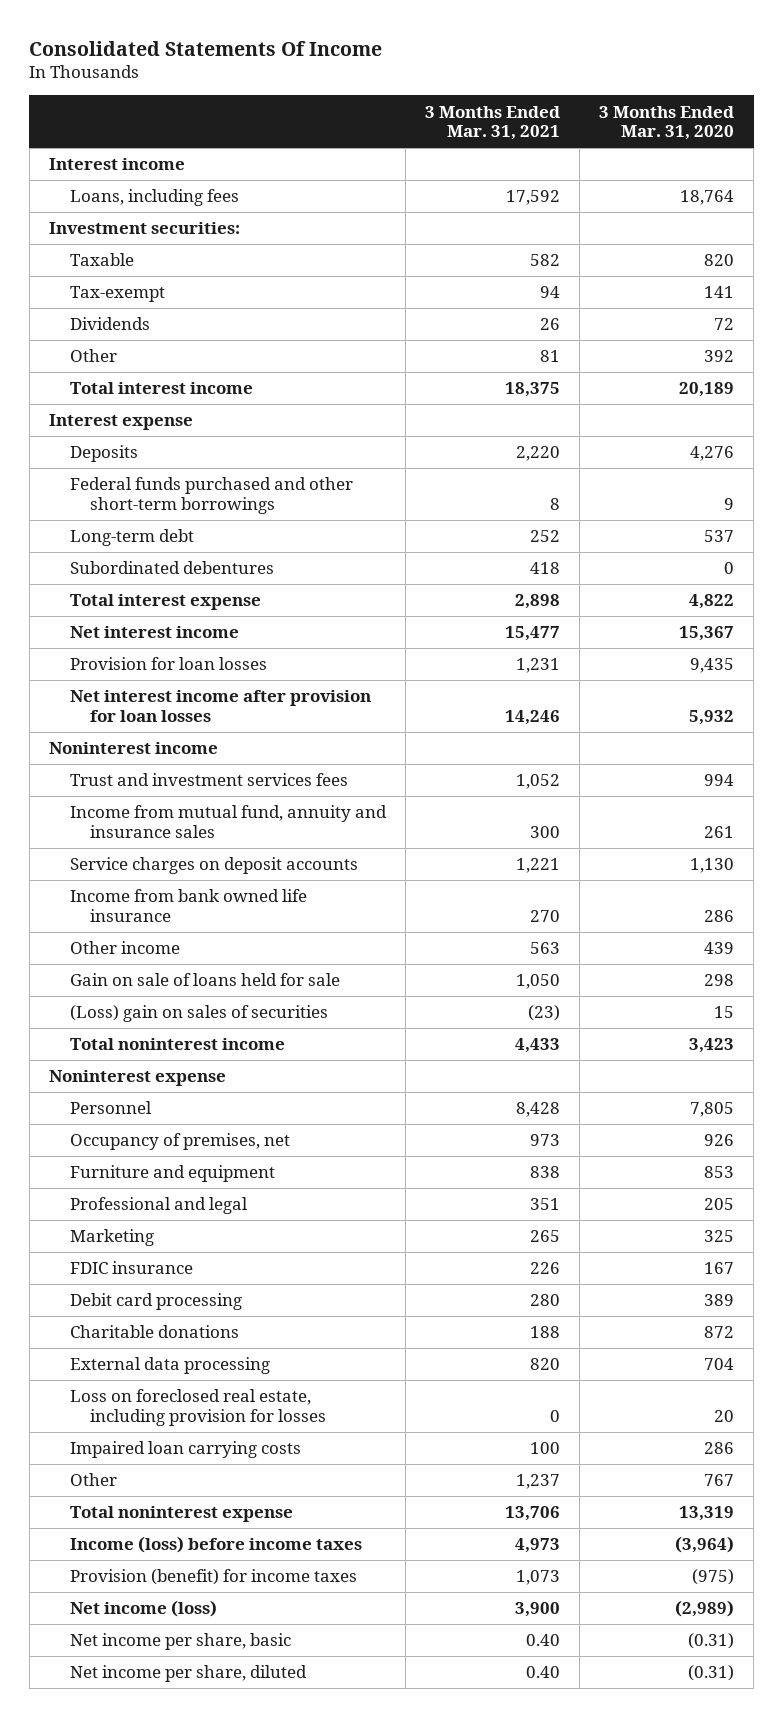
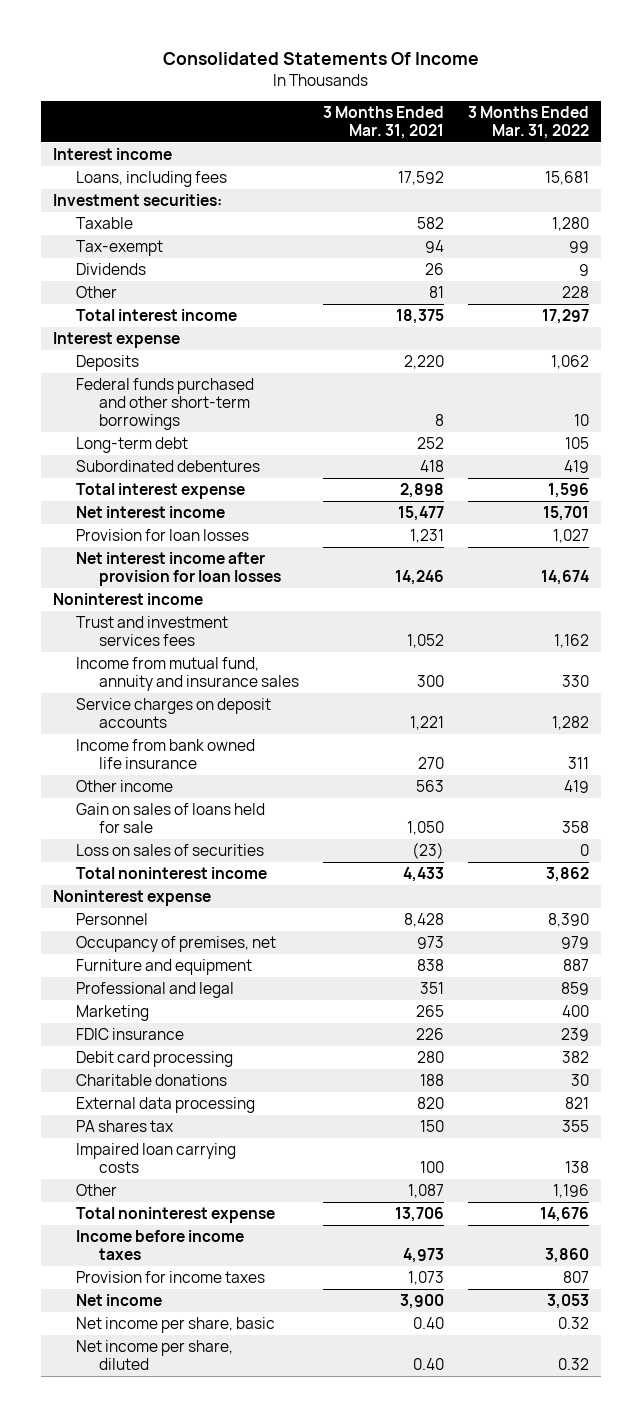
[599,105,735,141] 3 Months Ended Mar. 31, 2020 -> none
none -> [467,106,589,140] 3 Months Ended Mar. 31, 2022
[69,973,340,987] Gain on sale of loans held for sale -> [75,803,265,834] Gain on sales of loans held for sale
[69,1005,328,1023] (Loss) gain on sales of securities -> [75,844,264,857] Loss on sales of securities
[69,1389,327,1426] Loss on foreclosed real estate, including provision for losses -> none
none -> [75,1120,174,1133] PA shares tax
[515,1474,560,1490] 1,237 -> [407,1184,444,1199] 1,087
[69,1536,362,1554] Income (loss) before income taxes -> [75,1230,244,1261] Income before income taxes
[69,1569,357,1586] Provision (benefit) for income taxes -> [75,1271,265,1284] Provision for income taxes
[69,1600,217,1618] Net income (loss) -> [75,1294,162,1307] Net income

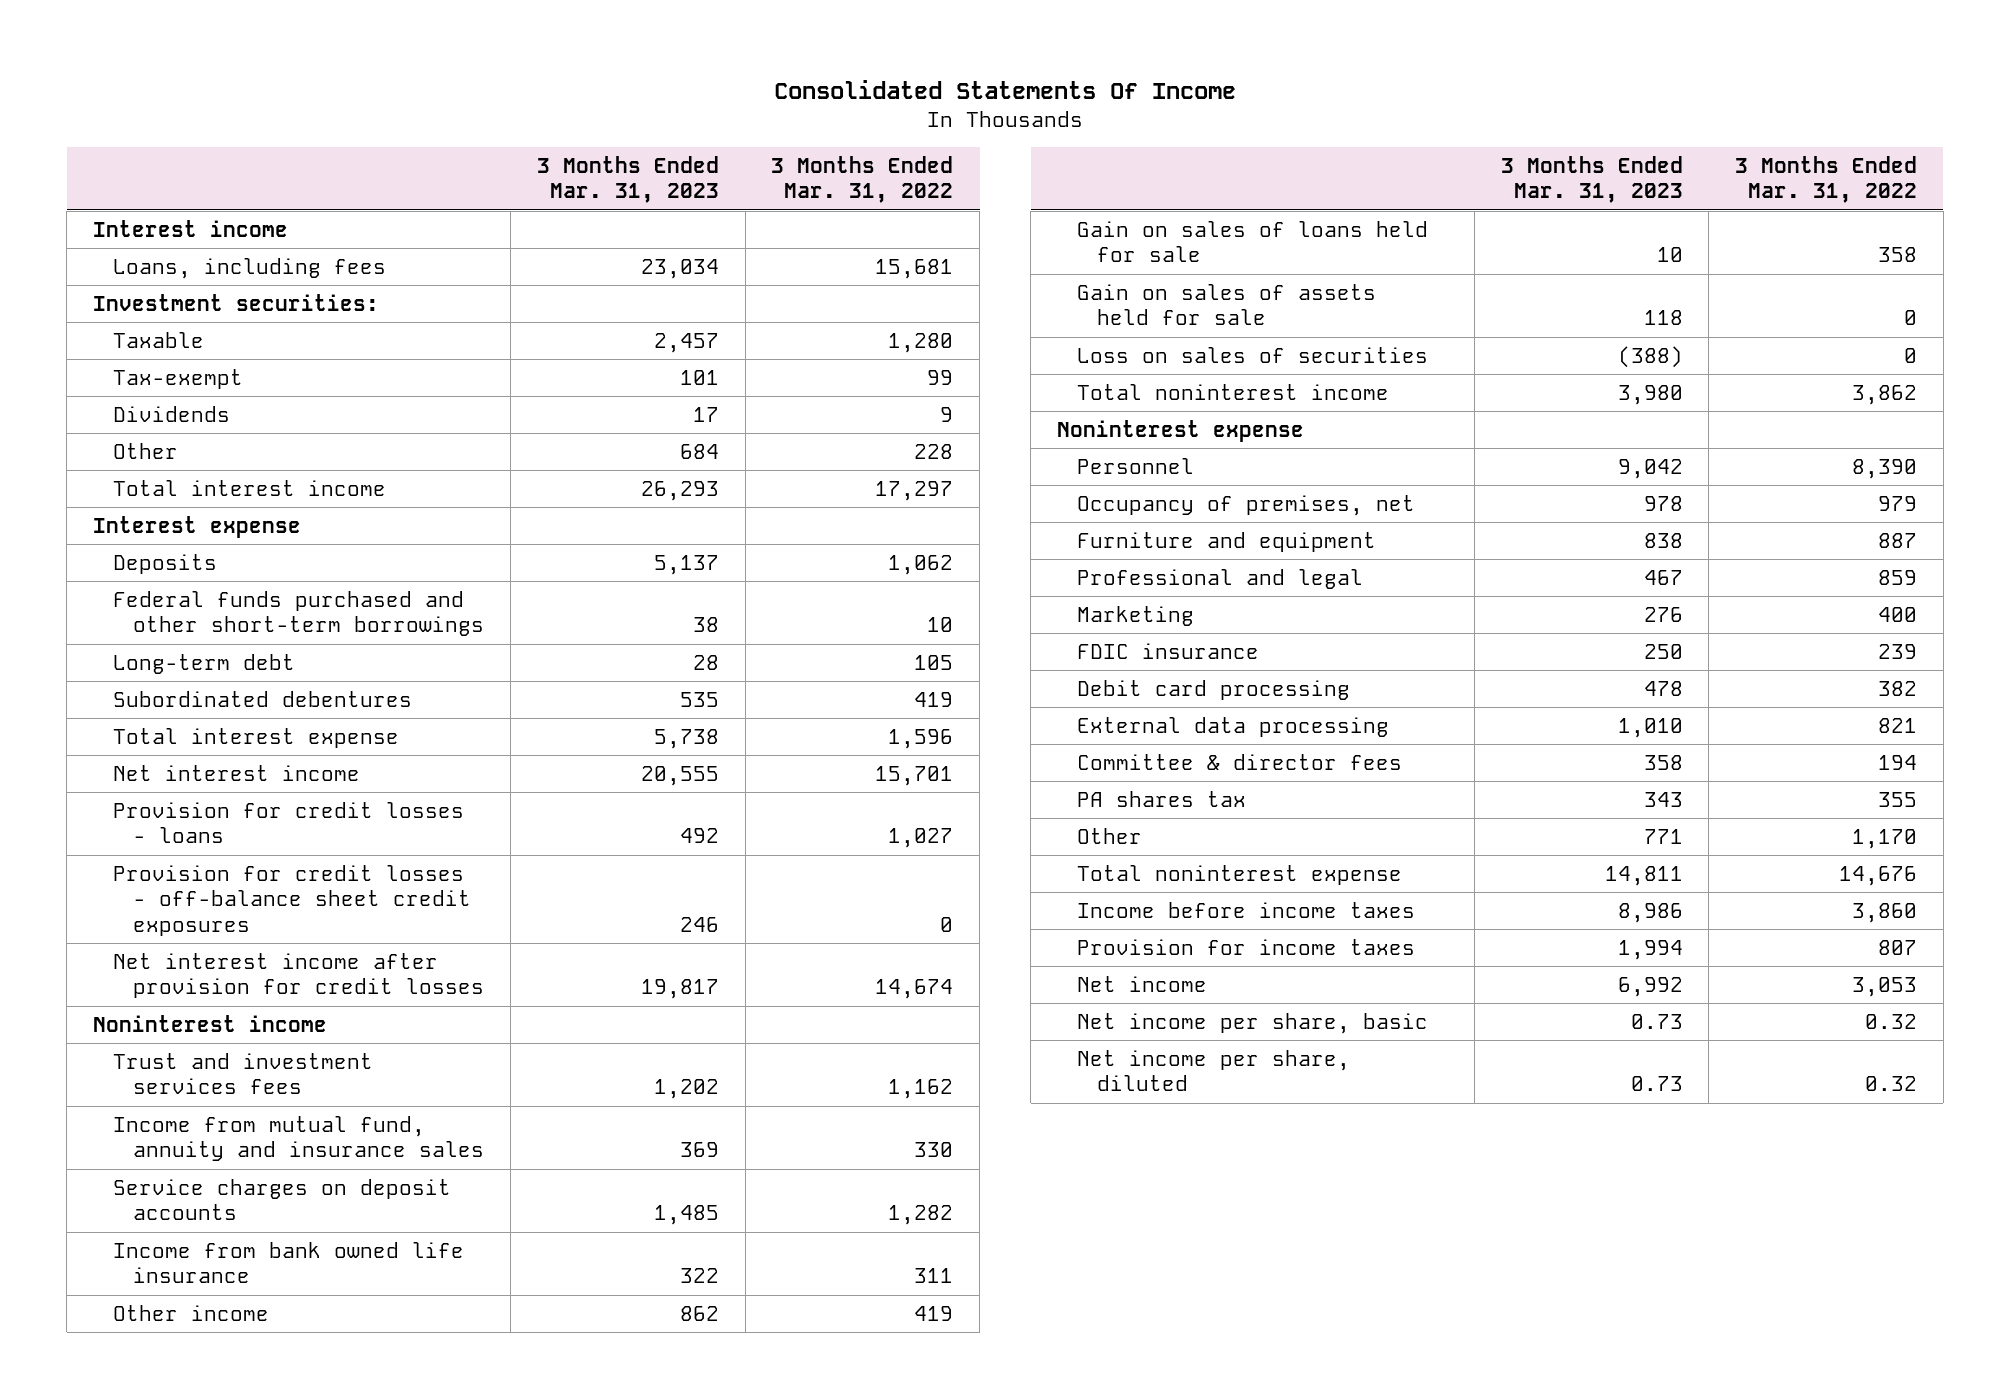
[322,106,444,140] 3 Months Ended Mar. 31, 2021 -> none
none -> [536,155,719,204] 3 Months Ended Mar. 31, 2023
[75,529,249,542] Provision for loan losses -> [113,801,465,844] Provision for credit losses - loans
none -> [113,864,472,936] Provision for credit losses - off-balance sheet credit exposures
[75,552,281,587] Net interest income after provision for loan losses -> [113,952,485,999] Net interest income after provision for credit losses
none -> [1077,283,1377,326] Gain on sales of assets held for sale
[75,1074,227,1087] Charitable donations -> none
none -> [1077,753,1403,770] Committee & director fees
[75,1143,236,1174] Impaired loan carrying costs -> none
[552,1184,589,1199] 1,196 -> [1852,828,1918,849] 1,170

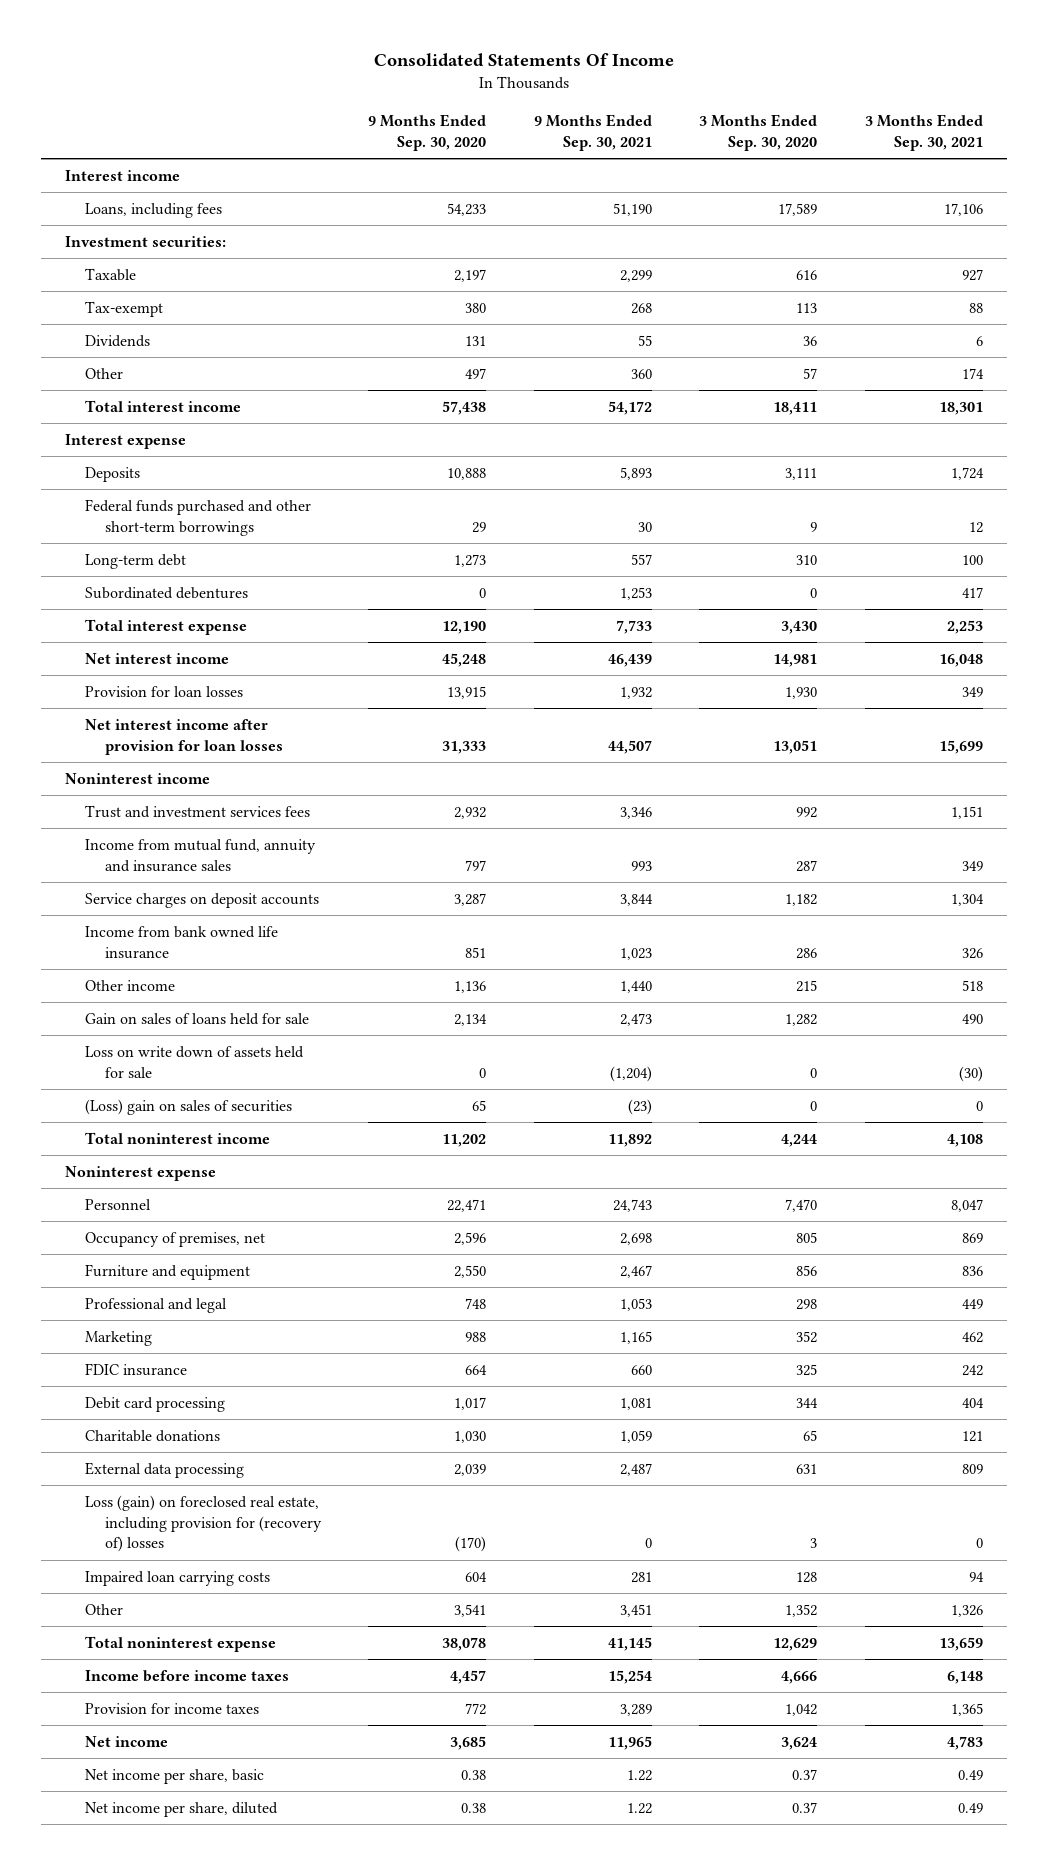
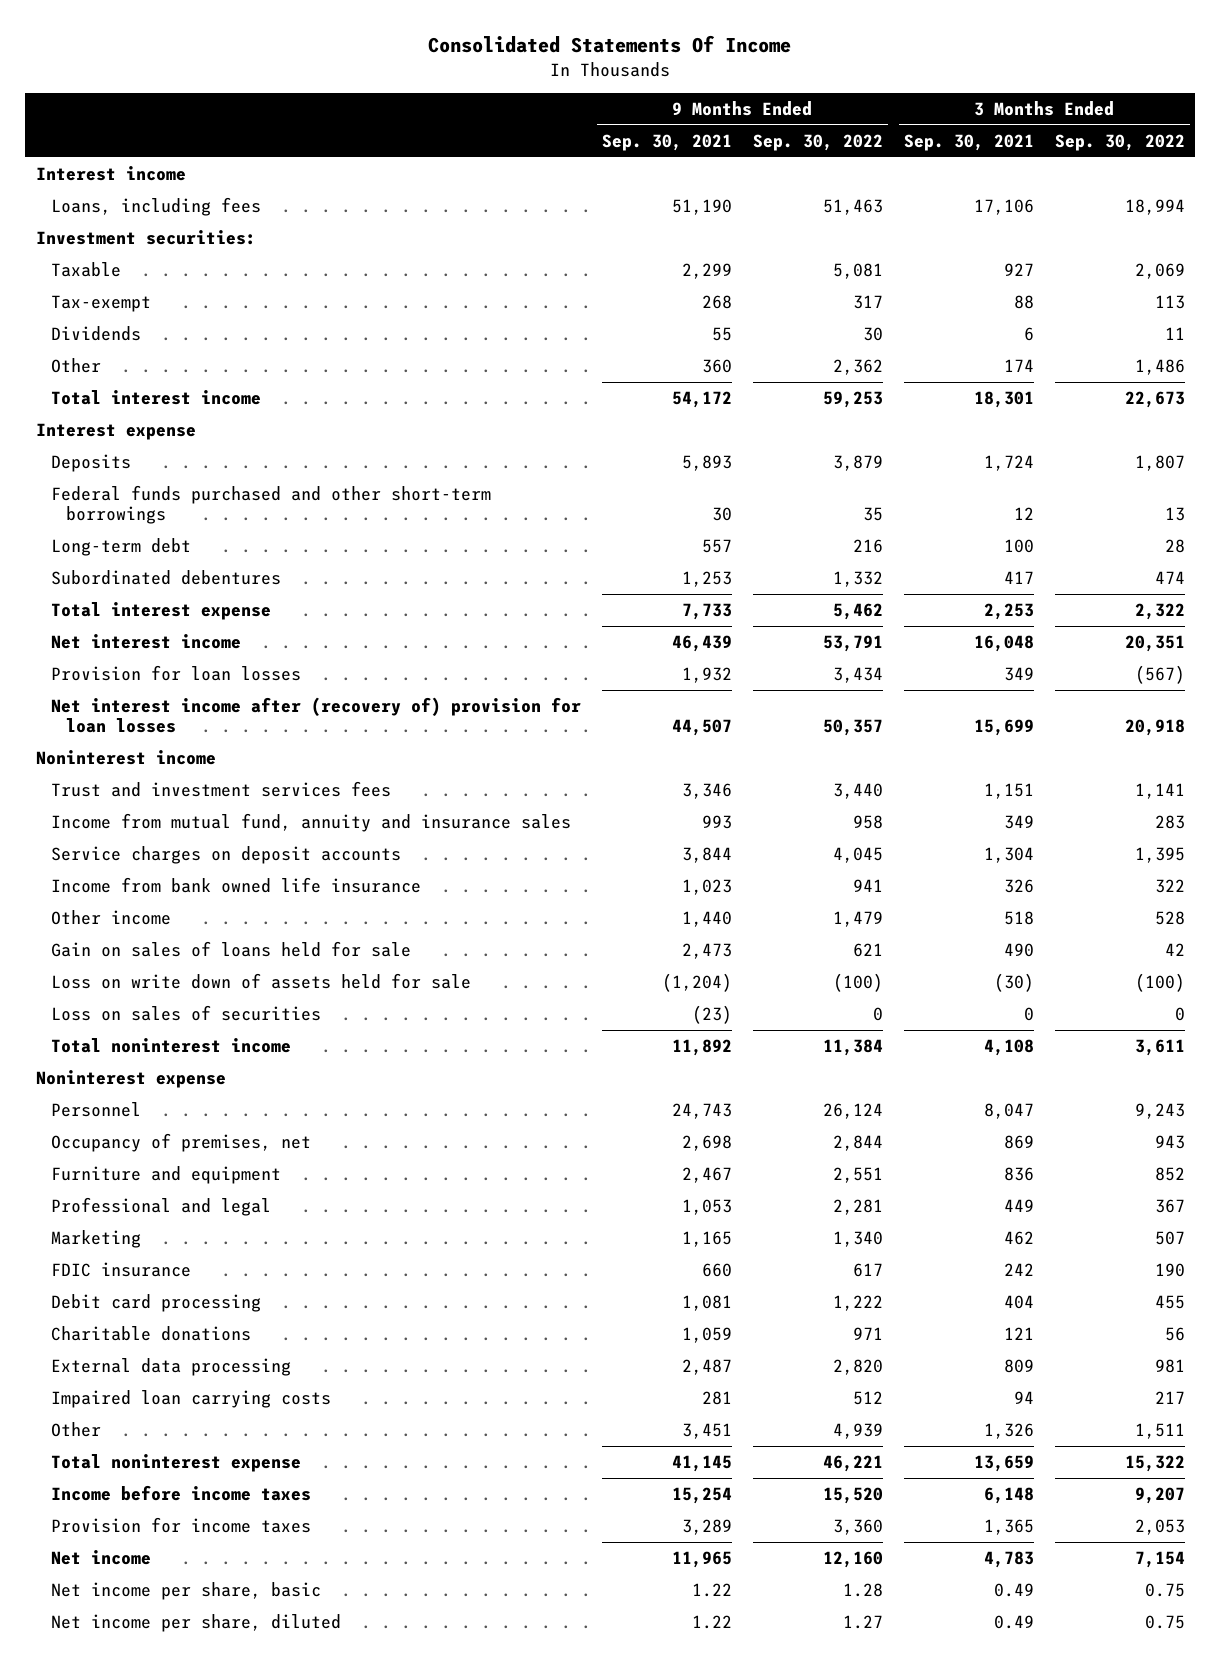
[368,114,487,151] 9 Months Ended Sep. 30, 2020 -> none
[699,114,818,151] 3 Months Ended Sep. 30, 2020 -> none
none -> [752,133,883,151] Sep. 30, 2022
none -> [1054,133,1185,151] Sep. 30, 2022
[84,718,283,755] Net interest income after provision for loan losses -> [50,696,581,734] Net interest income after (recovery of) provision for loan losses
[84,1098,292,1115] (Loss) gain on sales of securities -> [50,1004,321,1021] Loss on sales of securities
[84,1494,322,1553] Loss (gain) on foreclosed real estate, including provision for (recovery of) losses -> none

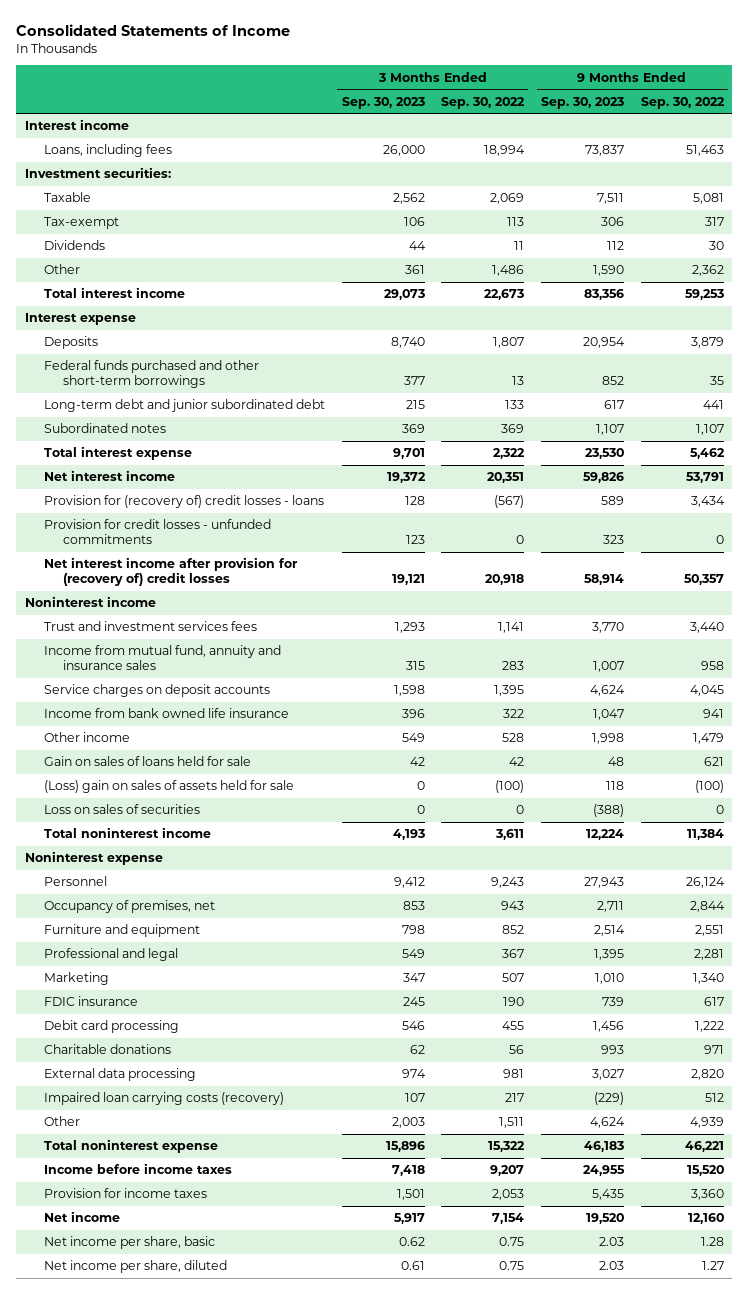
[428,35,792,54] Consolidated Statements Of Income -> [16,23,291,36] Consolidated Statements of Income
[601,133,732,151] Sep. 30, 2021 -> none
[903,133,1034,151] Sep. 30, 2021 -> none
none -> [341,96,425,109] Sep. 30, 2023
none -> [540,96,624,109] Sep. 30, 2023
[50,537,191,556] Long-term debt -> [43,399,325,413] Long-term debt and junior subordinated debt
[852,538,883,553] 216 -> [702,400,724,410] 441
[1164,538,1185,553] 28 -> [505,400,525,410] 133
[50,569,281,585] Subordinated debentures -> [43,423,166,434] Subordinated notes
[832,570,883,587] 1,332 -> [695,424,724,436] 1,107
[1154,570,1185,584] 474 -> [501,424,525,434] 369
[50,664,301,681] Provision for loan losses -> [43,495,324,509] Provision for (recovery of) credit losses - loans
none -> [43,519,271,545] Provision for credit losses - unfunded commitments
[50,696,581,734] Net interest income after (recovery of) provision for loan losses -> [43,557,298,587] Net interest income after provision for (recovery of) credit losses
[50,972,471,989] Loss on write down of assets held for sale -> [43,780,294,794] (Loss) gain on sales of assets held for sale
[50,1389,331,1408] Impaired loan carrying costs -> [43,1092,284,1106] Impaired loan carrying costs (recovery)

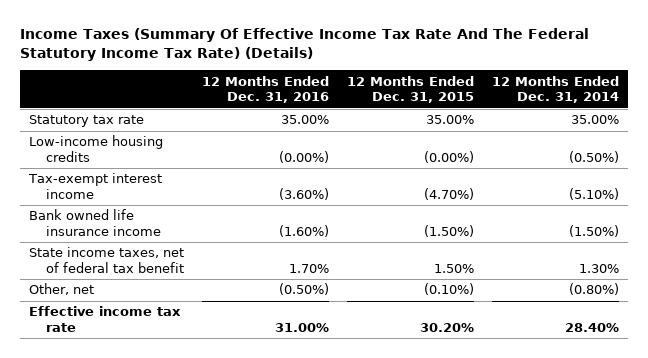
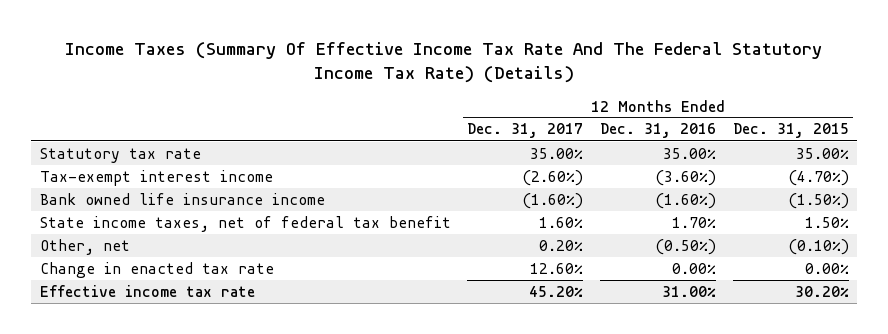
[492,75,620,104] 12 Months Ended Dec. 31, 2014 -> none
none -> [467,123,584,139] Dec. 31, 2017
[29,135,164,162] Low-income housing credits -> none
none -> [39,261,274,278] Change in enacted tax rate

